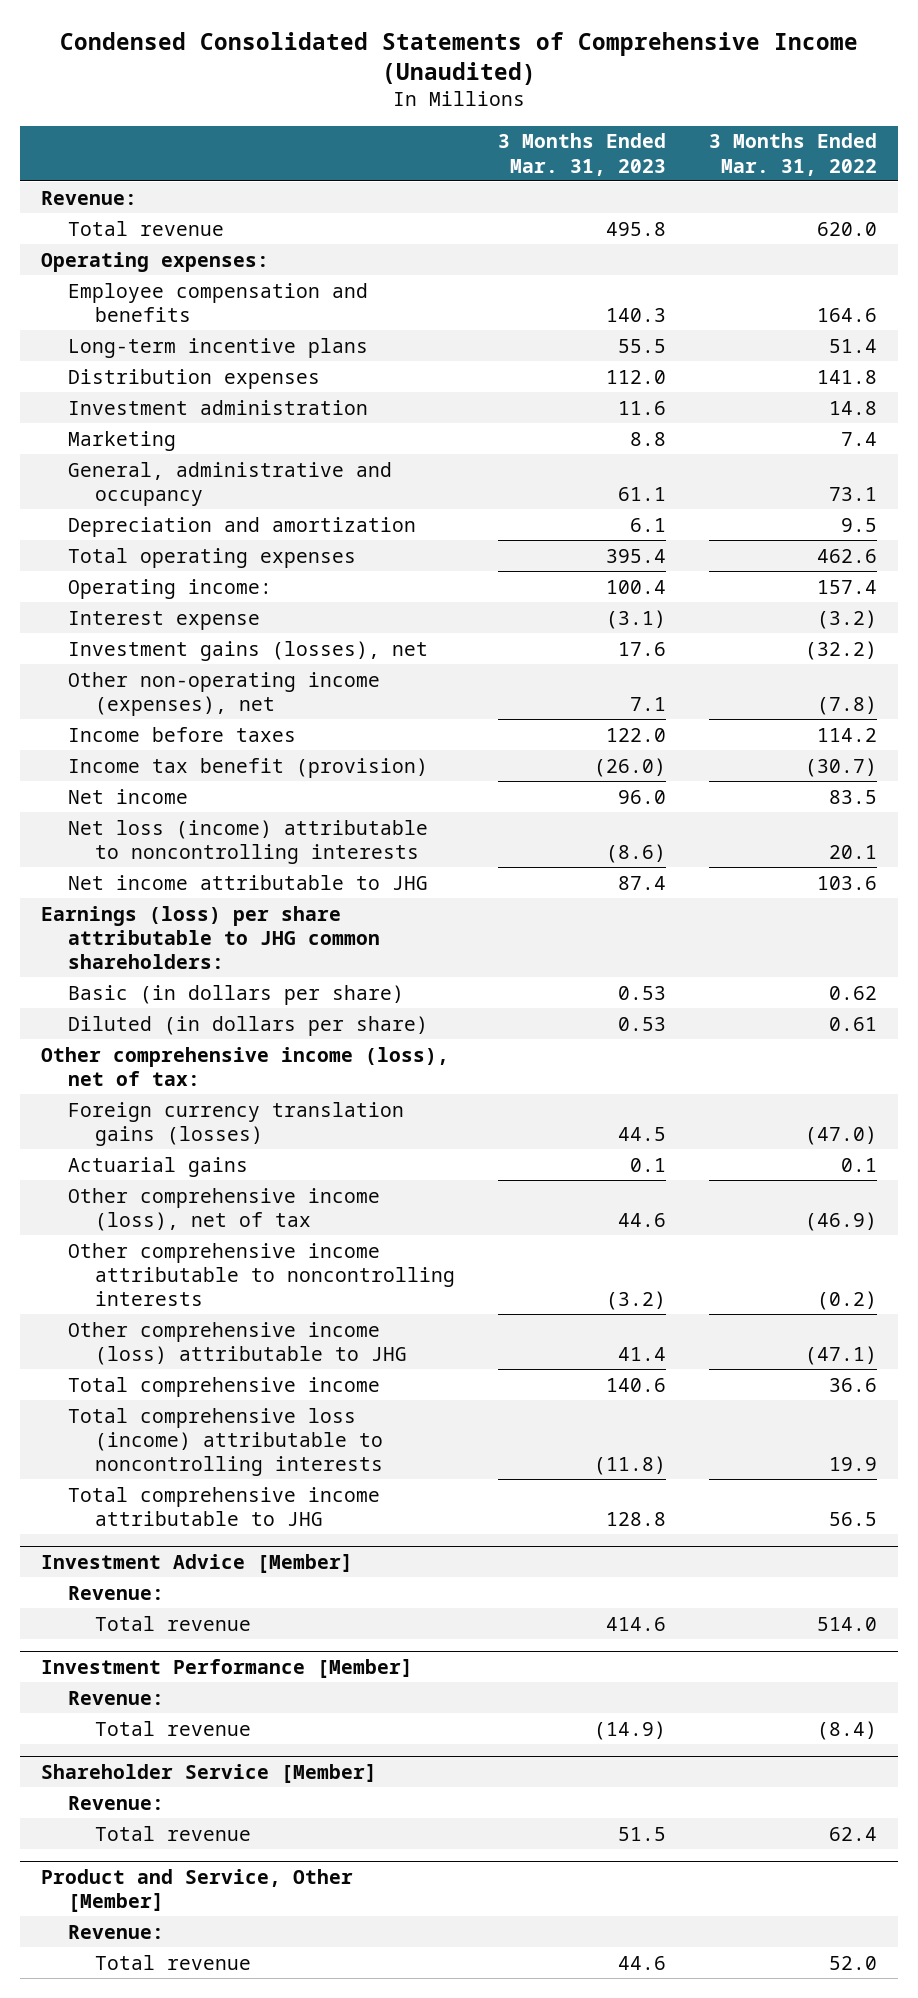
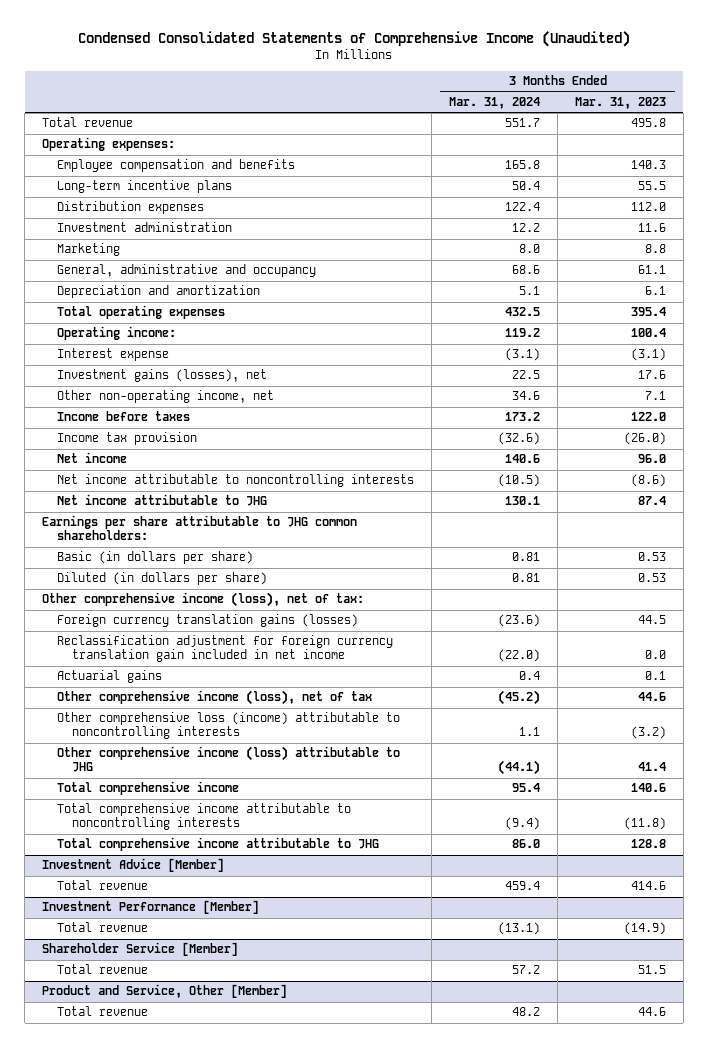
[708,133,877,176] 3 Months Ended Mar. 31, 2022 -> none
none -> [449,97,541,110] Mar. 31, 2024
[41,190,138,205] Revenue: -> none
[67,671,380,716] Other non-operating income (expenses), net -> [57,390,275,404] Other non-operating income, net
[67,757,428,778] Income tax benefit (provision) -> [57,432,198,446] Income tax provision
[67,819,428,864] Net loss (income) attributable to noncontrolling interests -> [57,474,415,488] Net income attributable to noncontrolling interests
[41,905,380,969] Earnings (loss) per share attributable to JHG common shareholders: -> [42,515,358,541] Earnings per share attributable to JHG common shareholders:
none -> [57,635,394,663] Reclassification adjustment for foreign currency translation gain included in net income
[67,1242,455,1306] Other comprehensive income attributable to noncontrolling interests -> [57,712,401,740] Other comprehensive loss (income) attributable to noncontrolling interests
[67,1407,383,1476] Total comprehensive loss (income) attributable to noncontrolling interests -> [57,803,352,831] Total comprehensive income attributable to noncontrolling interests
[67,1585,164,1600] Revenue: -> none
[67,1690,164,1705] Revenue: -> none
[67,1795,164,1810] Revenue: -> none
[67,1924,164,1939] Revenue: -> none

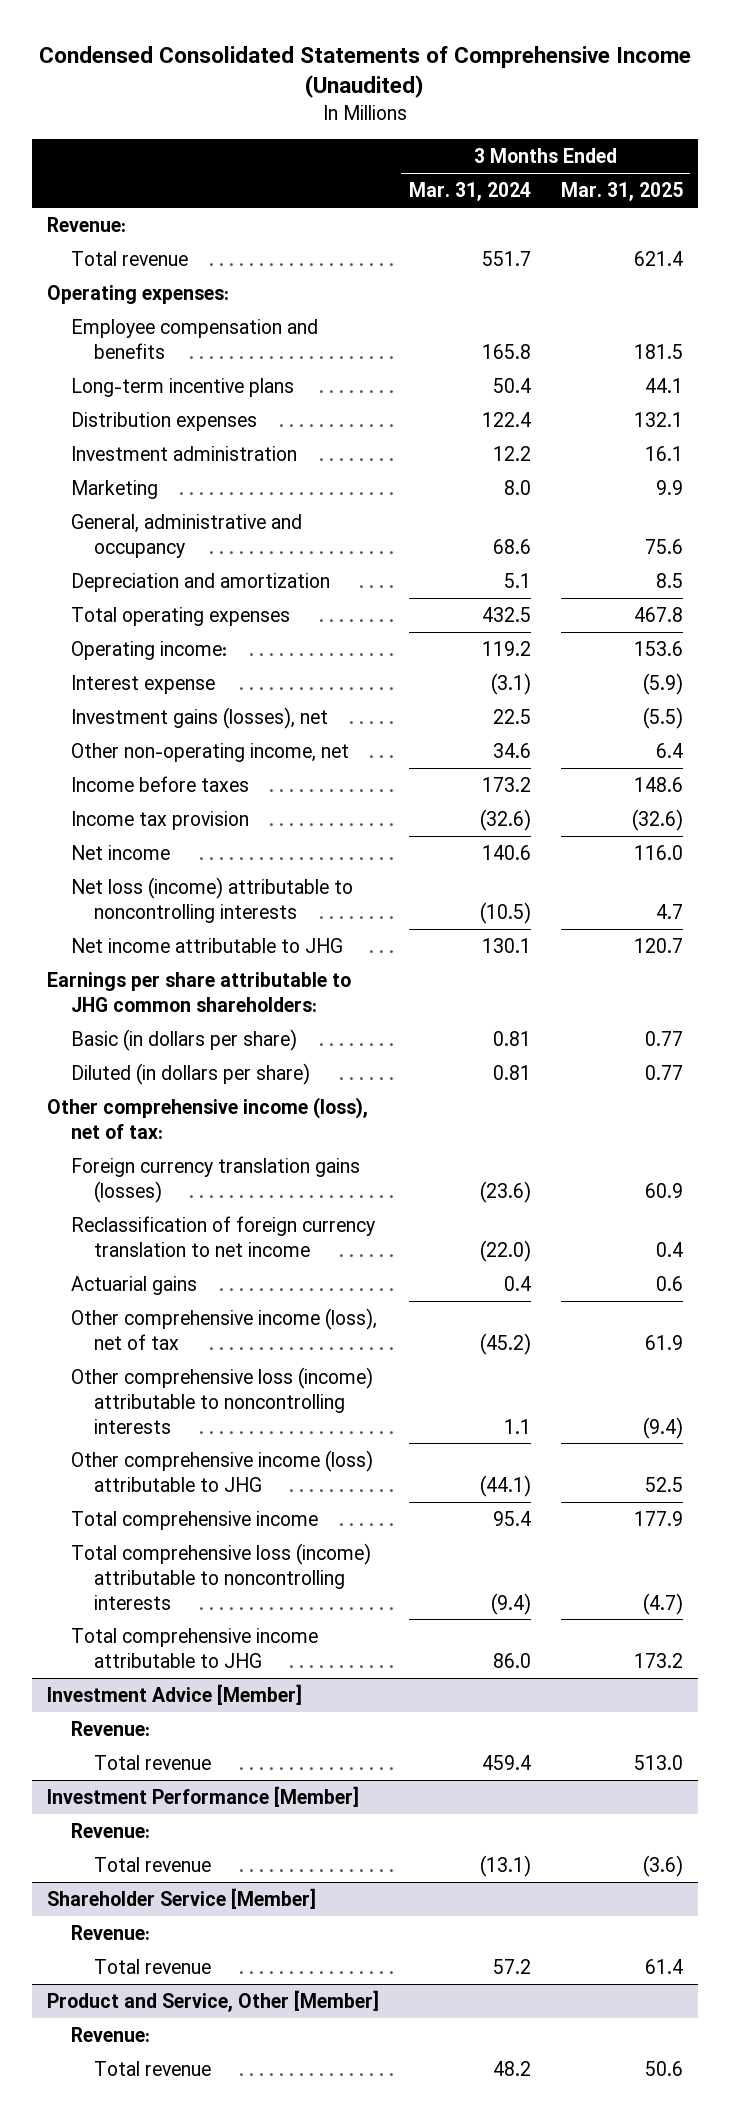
[575,97,667,110] Mar. 31, 2023 -> none
none -> [560,182,683,202] Mar. 31, 2025
none -> [47,216,127,232] Revenue:
[57,474,415,488] Net income attributable to noncontrolling interests -> [70,876,353,923] Net loss (income) attributable to noncontrolling interests
[57,635,394,663] Reclassification adjustment for foreign currency translation gain included in net income -> [70,1215,375,1257] Reclassification of foreign currency translation to net income
[57,803,352,831] Total comprehensive income attributable to noncontrolling interests -> [70,1542,371,1610] Total comprehensive loss (income) attributable to noncontrolling interests
none -> [70,1720,150,1736] Revenue:
none -> [70,1822,150,1838] Revenue:
none -> [70,1924,150,1940] Revenue:
none -> [70,2026,150,2042] Revenue:

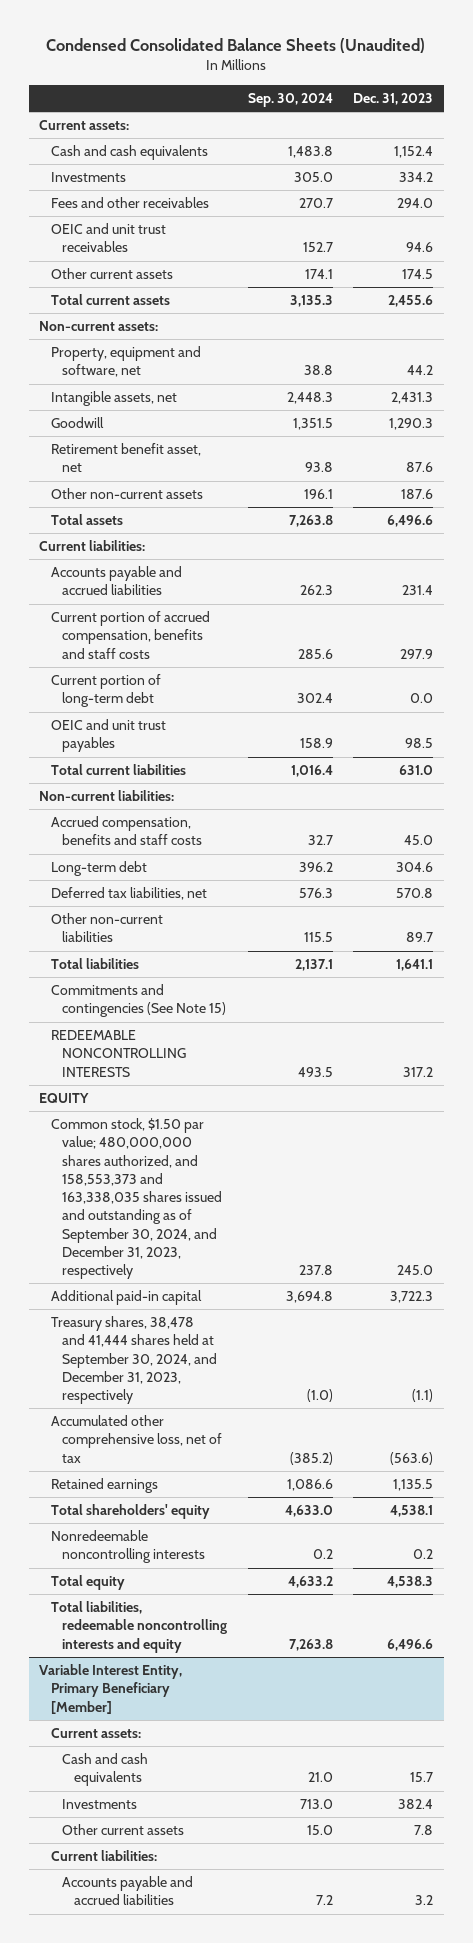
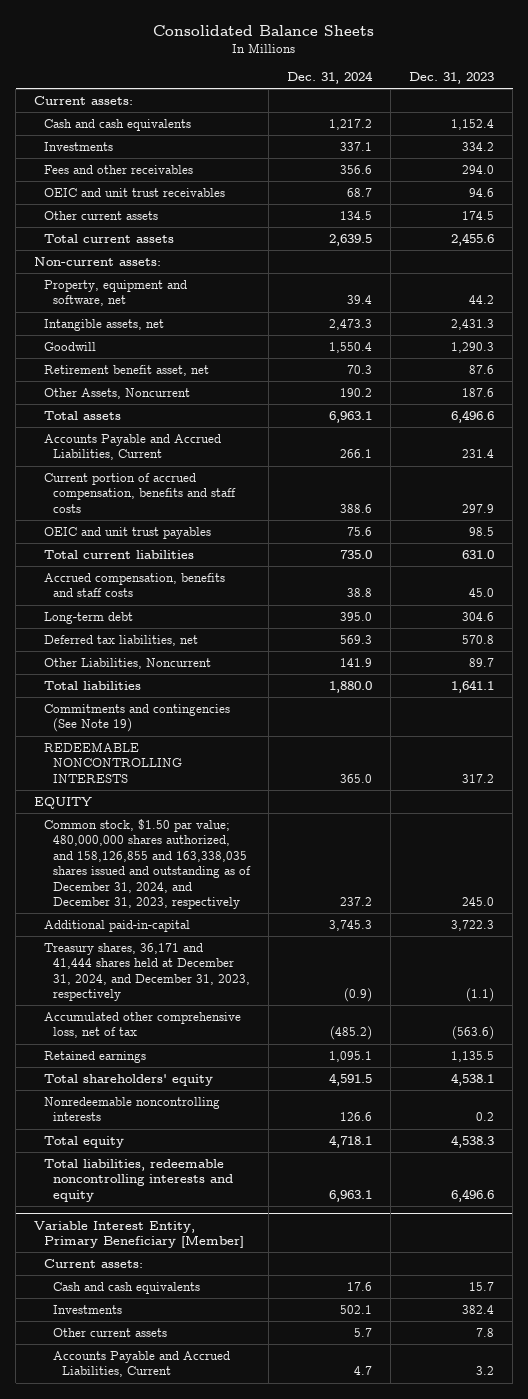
[46,38,426,54] Condensed Consolidated Balance Sheets (Unaudited) -> [153,24,375,36] Consolidated Balance Sheets
[247,92,333,107] Sep. 30, 2024 -> none
none -> [286,71,373,85] Dec. 31, 2024
[50,488,203,500] Other non-current assets -> [43,387,190,399] Other Assets, Noncurrent
[39,540,146,552] Current liabilities: -> none
[50,566,182,596] Accounts payable and accrued liabilities -> [43,433,221,461] Accounts Payable and Accrued Liabilities, Current
[50,674,161,708] Current portion of long-term debt -> none
[39,790,175,802] Non-current liabilities: -> none
[50,913,163,943] Other non-current liabilities -> [43,657,211,669] Other Liabilities, Noncurrent
[50,984,227,1018] Commitments and contingencies (See Note 15) -> [43,703,230,733] Commitments and contingencies (See Note 19)
[50,1118,223,1280] Common stock, $1.50 par value; 480,000,000 shares authorized, and 158,553,373 and 163,338,035 shares issued and outstanding as of September 30, 2024, and December 31, 2023, respectively -> [43,818,251,909] Common stock, $1.50 par value; 480,000,000 shares authorized, and 158,126,855 and 163,338,035 shares issued and outstanding as of December 31, 2024, and December 31, 2023, respectively
[50,1290,202,1306] Additional paid-in capital -> [43,919,190,932] Additional paid-in-capital
[50,1316,218,1405] Treasury shares, 38,478 and 41,444 shares held at September 30, 2024, and December 31, 2023, respectively -> [43,942,250,1002] Treasury shares, 36,171 and 41,444 shares held at December 31, 2024, and December 31, 2023, respectively
[50,1850,157,1862] Current liabilities: -> none
[62,1876,194,1906] Accounts payable and accrued liabilities -> [52,1350,230,1378] Accounts Payable and Accrued Liabilities, Current

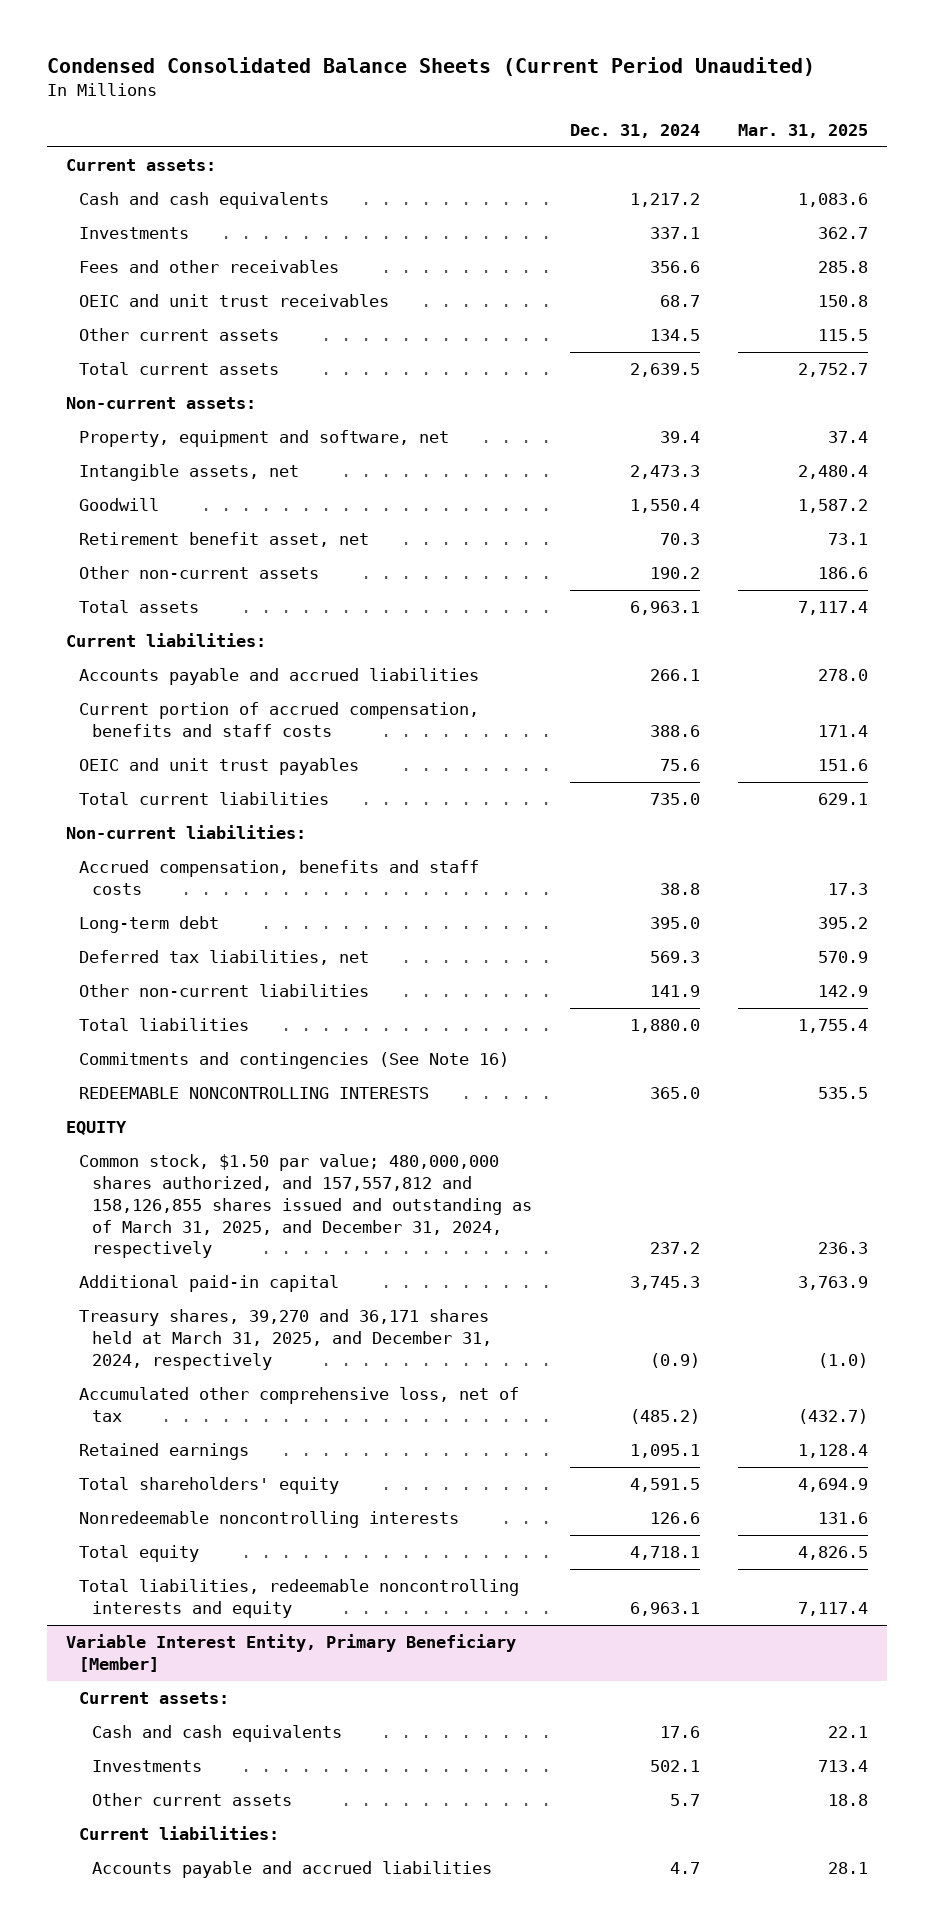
[153,24,375,36] Consolidated Balance Sheets -> [46,56,815,76] Condensed Consolidated Balance Sheets (Current Period Unaudited)
[408,72,494,85] Dec. 31, 2023 -> none
none -> [738,124,869,139] Mar. 31, 2025
[43,387,190,399] Other Assets, Noncurrent -> [78,566,319,580] Other non-current assets
none -> [65,633,266,648] Current liabilities:
[43,433,221,461] Accounts Payable and Accrued Liabilities, Current -> [78,668,479,686] Accounts payable and accrued liabilities
none -> [65,825,306,840] Non-current liabilities:
[43,657,211,669] Other Liabilities, Noncurrent -> [78,984,369,998] Other non-current liabilities
[43,703,230,733] Commitments and contingencies (See Note 19) -> [78,1052,509,1070] Commitments and contingencies (See Note 16)
[43,818,251,909] Common stock, $1.50 par value; 480,000,000 shares authorized, and 158,126,855 and 163,338,035 shares issued and outstanding as of December 31, 2024, and December 31, 2023, respectively -> [78,1154,532,1259] Common stock, $1.50 par value; 480,000,000 shares authorized, and 157,557,812 and 158,126,855 shares issued and outstanding as of March 31, 2025, and December 31, 2024, respectively
[43,919,190,932] Additional paid-in-capital -> [78,1275,339,1293] Additional paid-in capital
[43,942,250,1002] Treasury shares, 36,171 and 41,444 shares held at December 31, 2024, and December 31, 2023, respectively -> [78,1309,492,1370] Treasury shares, 39,270 and 36,171 shares held at March 31, 2025, and December 31, 2024, respectively
none -> [78,1826,279,1841] Current liabilities:
[52,1350,230,1378] Accounts Payable and Accrued Liabilities, Current -> [91,1861,492,1879] Accounts payable and accrued liabilities

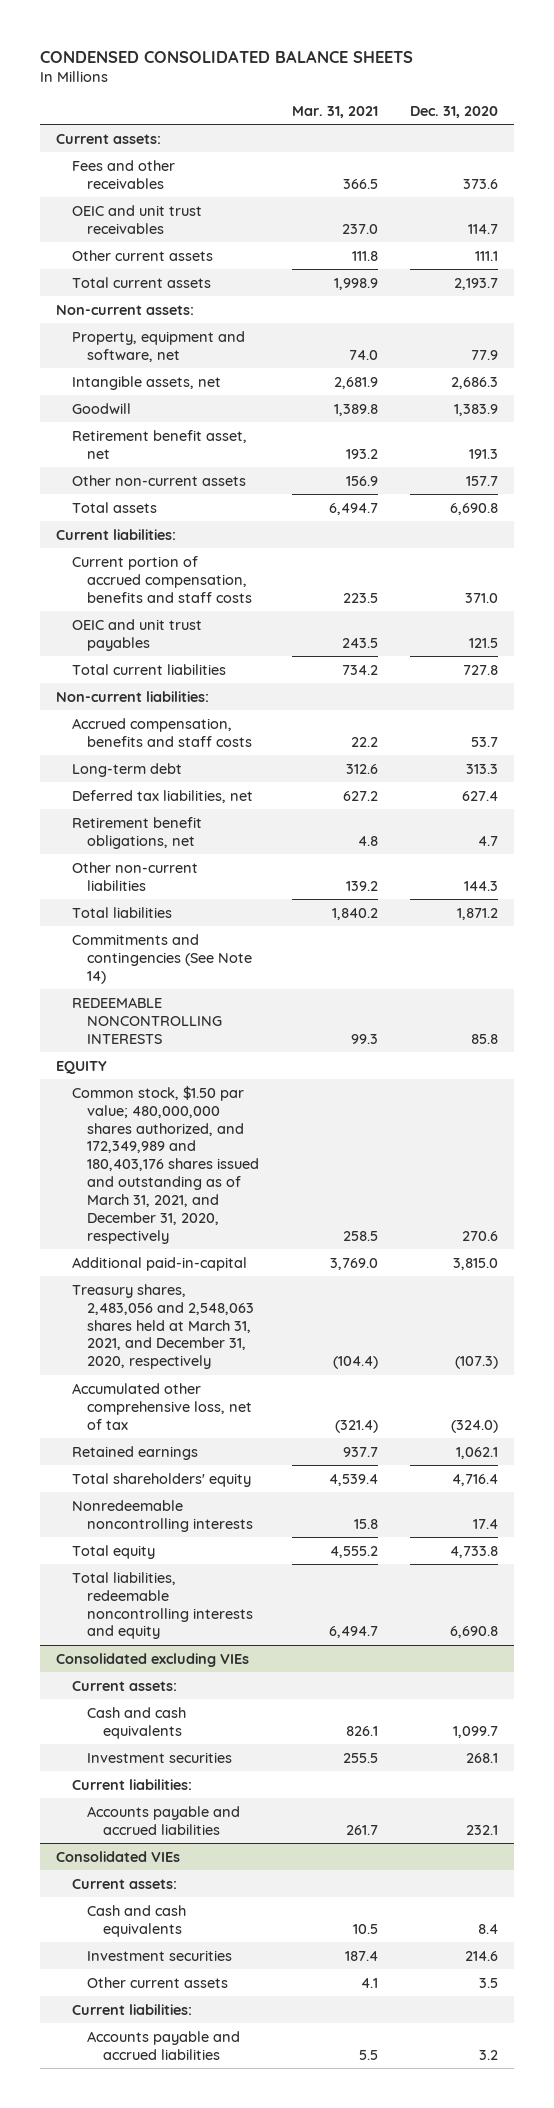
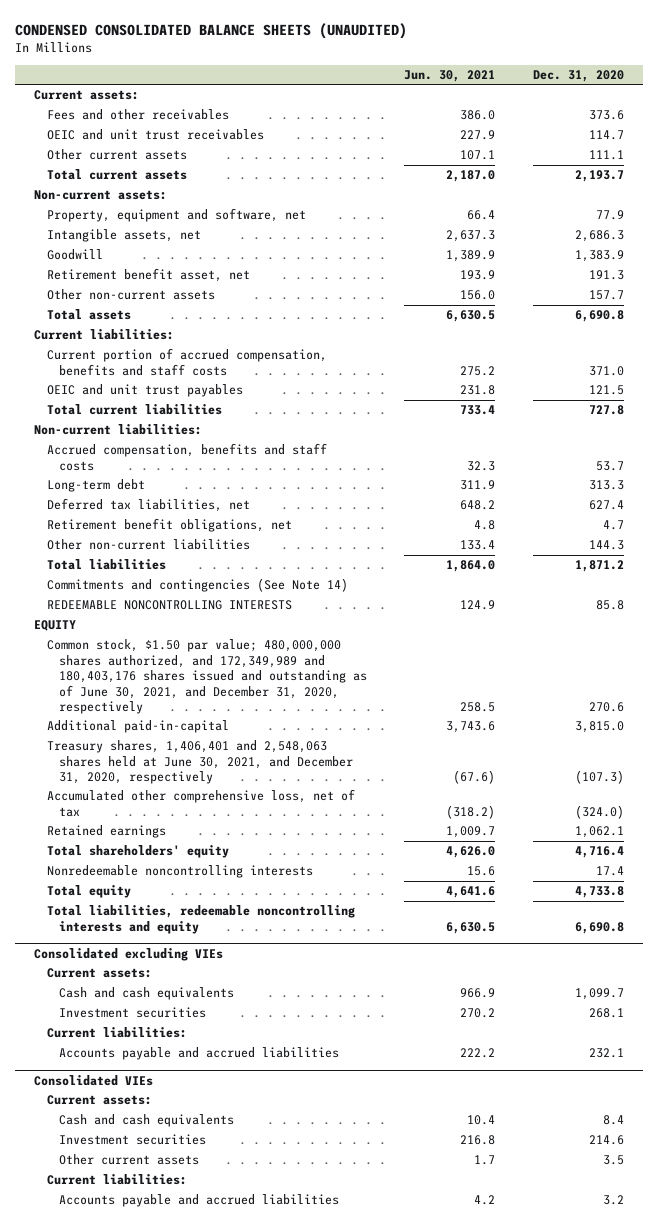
[40,49,414,63] CONDENSED CONSOLIDATED BALANCE SHEETS -> [15,22,408,39] CONDENSED CONSOLIDATED BALANCE SHEETS (UNAUDITED)
[291,105,378,118] Mar. 31, 2021 -> none
none -> [404,69,496,82] Jun. 30, 2021
[71,1085,260,1244] Common stock, $1.50 par value; 480,000,000 shares authorized, and 172,349,989 and 180,403,176 shares issued and outstanding as of March 31, 2021, and December 31, 2020, respectively -> [46,639,368,715] Common stock, $1.50 par value; 480,000,000 shares authorized, and 172,349,989 and 180,403,176 shares issued and outstanding as of June 30, 2021, and December 31, 2020, respectively
[71,1283,255,1370] Treasury shares, 2,483,056 and 2,548,063 shares held at March 31, 2021, and December 31, 2020, respectively -> [46,740,354,785] Treasury shares, 1,406,401 and 2,548,063 shares held at June 30, 2021, and December 31, 2020, respectively

